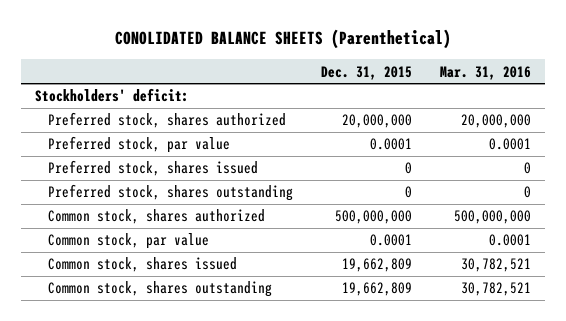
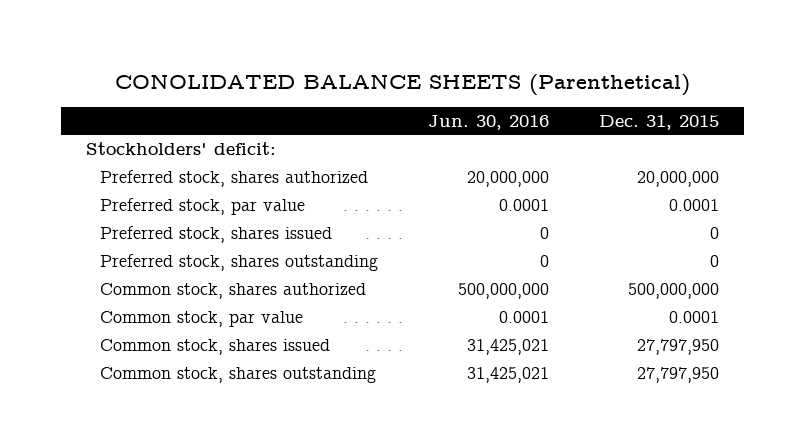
[440,65,532,80] Mar. 31, 2016 -> none
none -> [428,114,550,130] Jun. 30, 2016
[342,258,413,273] 19,662,809 -> [637,339,720,356] 27,797,950
[342,282,413,297] 19,662,809 -> [637,367,720,384] 27,797,950

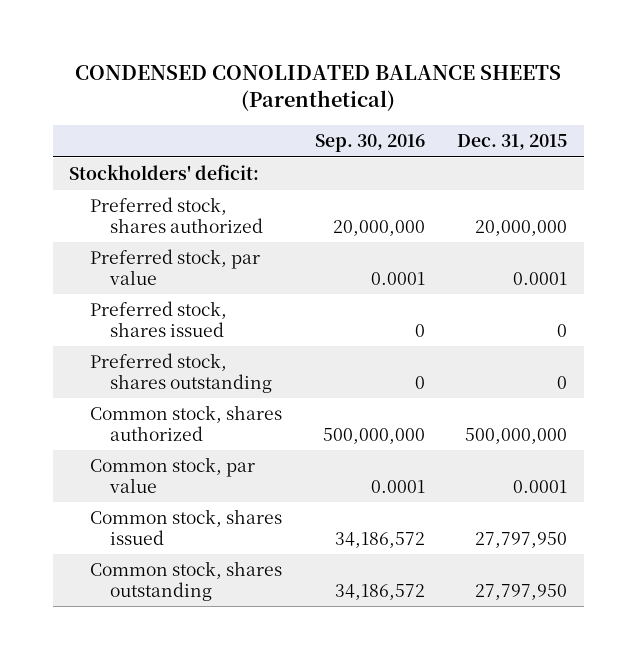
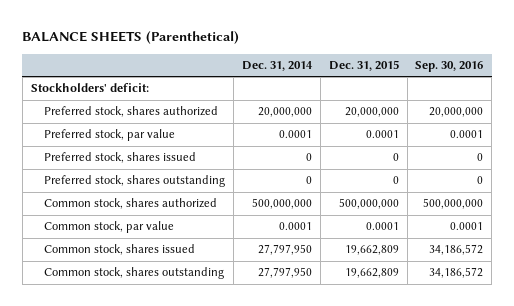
[75,65,562,112] CONDENSED CONOLIDATED BALANCE SHEETS (Parenthetical) -> [22,31,240,45] BALANCE SHEETS (Parenthetical)
none -> [241,60,313,71] Dec. 31, 2014
[475,531,568,548] 27,797,950 -> [344,245,399,256] 19,662,809
[475,583,568,600] 27,797,950 -> [344,268,399,279] 19,662,809

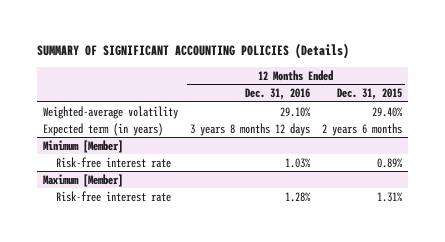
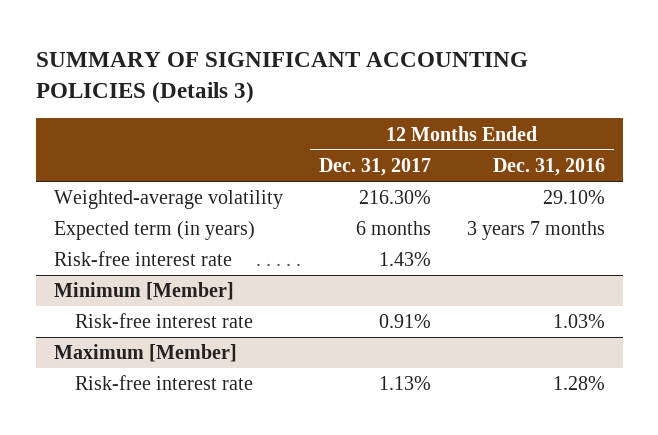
[36,43,349,60] SUMMARY OF SIGNIFICANT ACCOUNTING POLICIES (Details) -> [35,52,528,104] SUMMARY OF SIGNIFICANT ACCOUNTING POLICIES (Details 3)
[337,88,403,101] Dec. 31, 2015 -> none
none -> [318,158,431,177] Dec. 31, 2017
[189,122,310,136] 3 years 8 months 12 days -> [466,221,605,241] 3 years 7 months
none -> [53,251,232,267] Risk-free interest rate

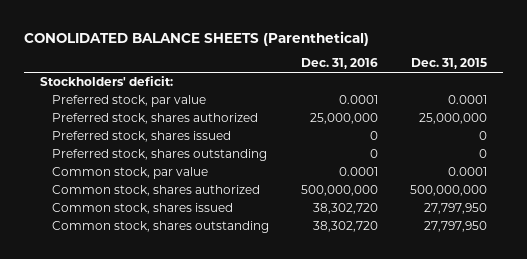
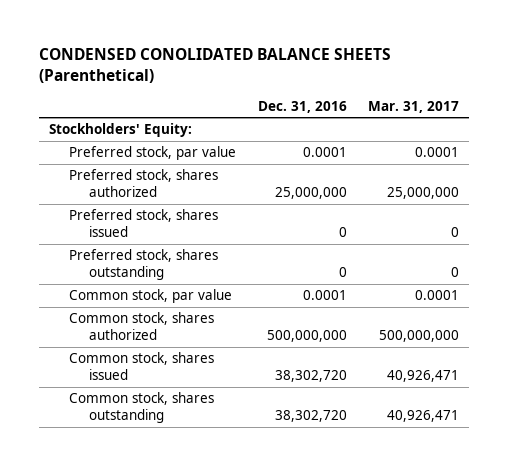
[24,30,370,46] CONOLIDATED BALANCE SHEETS (Parenthetical) -> [38,47,391,84] CONDENSED CONOLIDATED BALANCE SHEETS (Parenthetical)
[411,58,488,70] Dec. 31, 2015 -> none
none -> [367,101,459,114] Mar. 31, 2017
[40,75,174,86] Stockholders' deficit: -> [49,123,193,138] Stockholders' Equity:

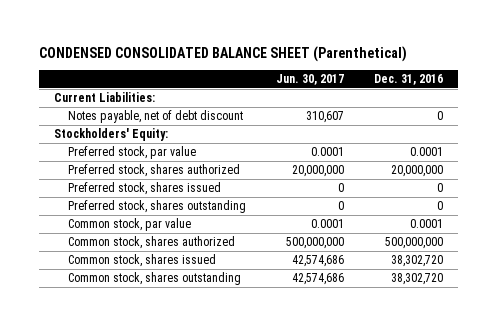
[38,47,391,84] CONDENSED CONOLIDATED BALANCE SHEETS (Parenthetical) -> [39,45,408,62] CONDENSED CONSOLIDATED BALANCE SHEET (Parenthetical)
[367,101,459,114] Mar. 31, 2017 -> none
none -> [275,74,344,86] Jun. 30, 2017
none -> [53,92,155,103] Current Liabilities:
none -> [68,110,244,124] Notes payable, net of debt discount
[274,187,347,200] 25,000,000 -> [390,165,443,178] 20,000,000

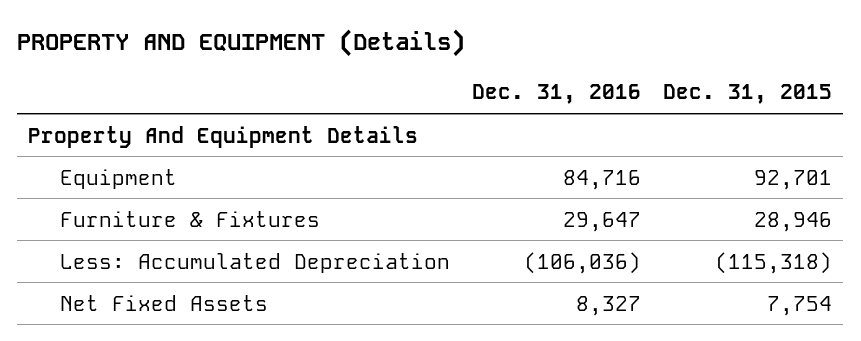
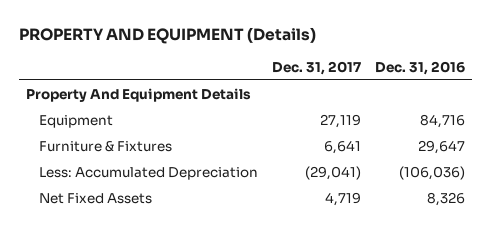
[663,84,833,105] Dec. 31, 2015 -> none
none -> [272,60,362,75] Dec. 31, 2017
[576,295,642,316] 8,327 -> [427,191,466,206] 8,326

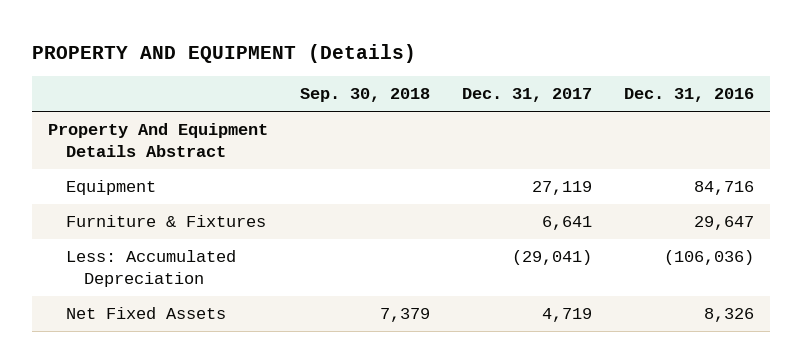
none -> [300,88,431,103] Sep. 30, 2018
[26,87,252,102] Property And Equipment Details -> [48,123,269,157] Property And Equipment Details Abstract

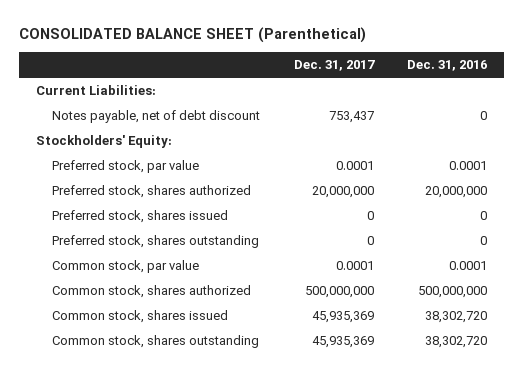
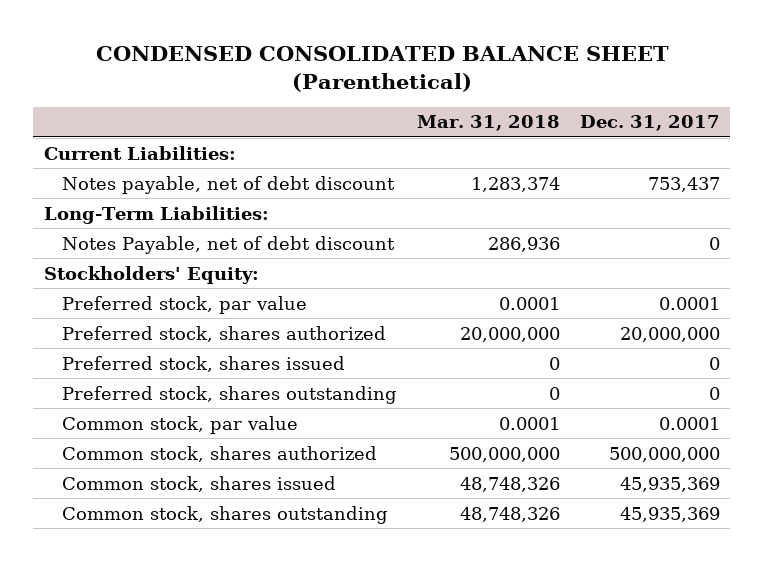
[19,27,367,44] CONSOLIDATED BALANCE SHEET (Parenthetical) -> [95,46,669,92] CONDENSED CONSOLIDATED BALANCE SHEET (Parenthetical)
[406,60,487,72] Dec. 31, 2016 -> none
none -> [417,115,561,132] Mar. 31, 2018
none -> [43,205,269,224] Long-Term Liabilities:
none -> [62,235,396,254] Notes Payable, net of debt discount

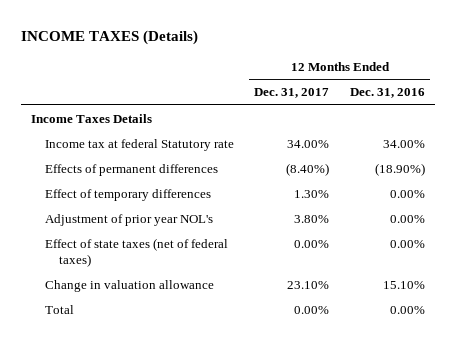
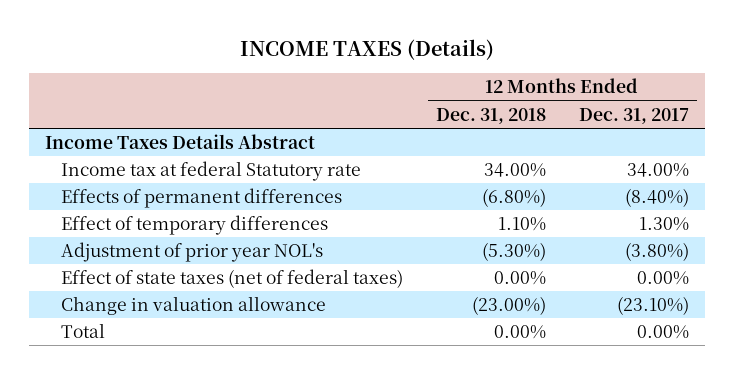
[349,88,425,99] Dec. 31, 2016 -> none
none -> [436,107,547,124] Dec. 31, 2018
[31,113,153,123] Income Taxes Details -> [45,134,316,150] Income Taxes Details Abstract
[294,214,330,223] 3.80% -> [624,242,689,262] (3.80%)
[287,280,330,289] 23.10% -> [616,296,689,316] (23.10%)

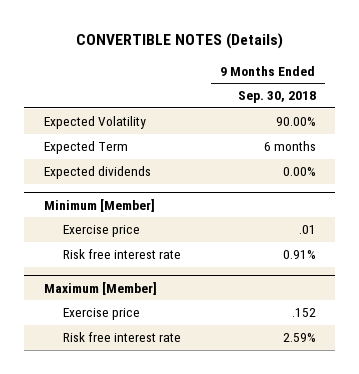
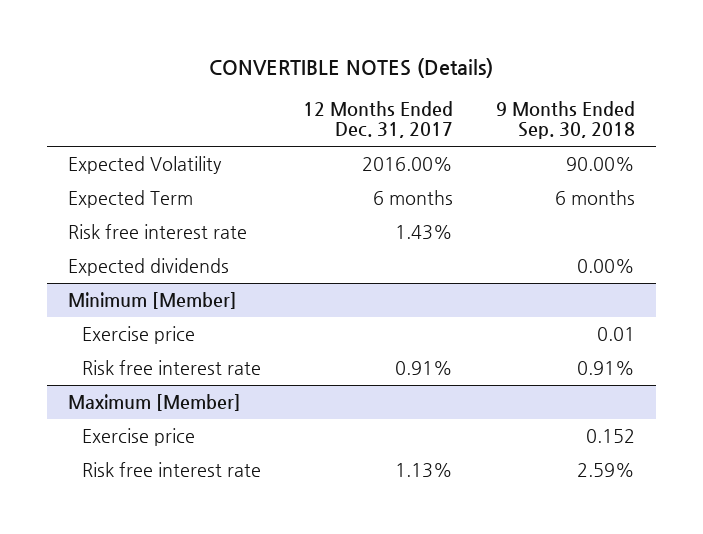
none -> [303,100,454,139] 12 Months Ended Dec. 31, 2017
none -> [68,223,248,239] Risk free interest rate
[298,225,316,235] .01 -> [596,326,635,341] 0.01
[291,308,316,318] .152 -> [585,428,635,443] 0.152

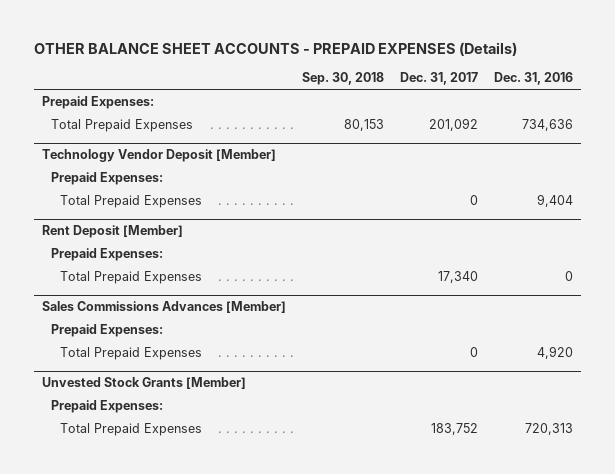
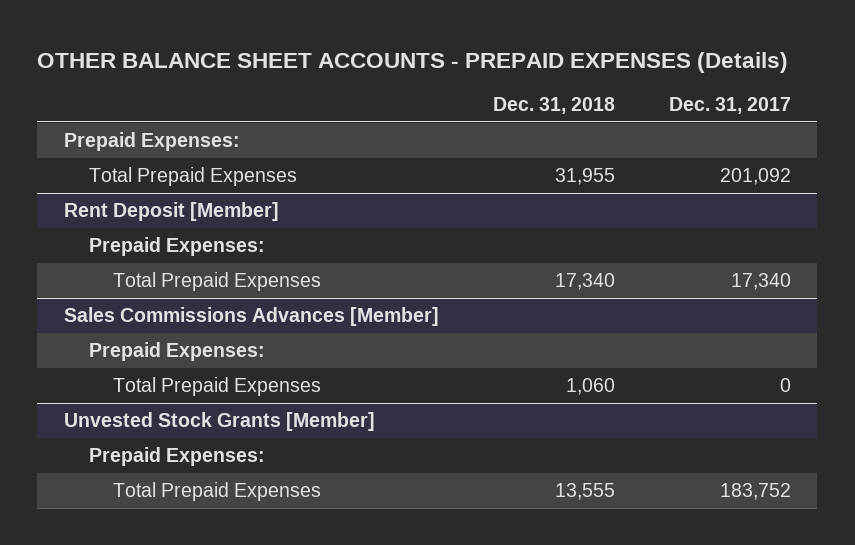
[302,72,385,86] Sep. 30, 2018 -> none
[493,72,573,86] Dec. 31, 2016 -> none
none -> [492,97,615,115] Dec. 31, 2018
[42,149,277,163] Technology Vendor Deposit [Member] -> none
[51,172,164,186] Prepaid Expenses: -> none
[60,195,203,209] Total Prepaid Expenses -> none

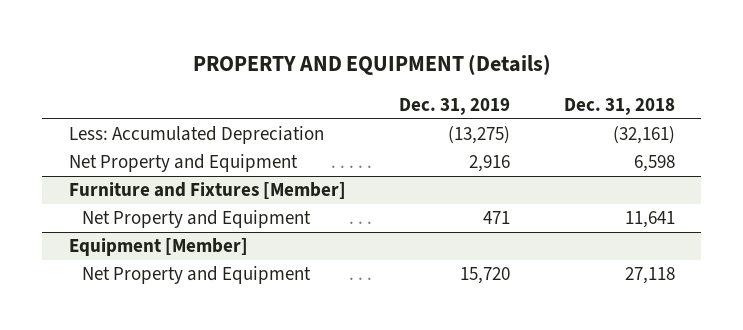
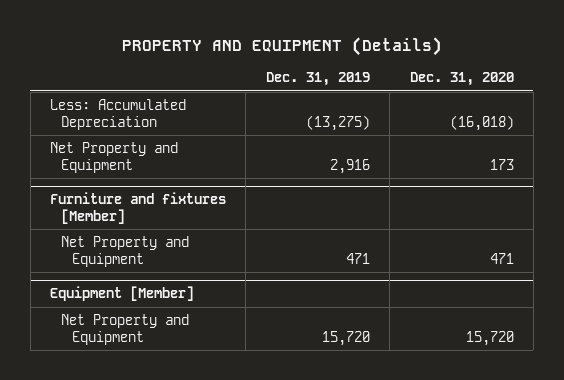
[563,97,675,115] Dec. 31, 2018 -> none
none -> [409,72,514,87] Dec. 31, 2020
[68,182,346,200] Furniture and Fixtures [Member] -> [50,192,227,225] Furniture and fixtures [Member]

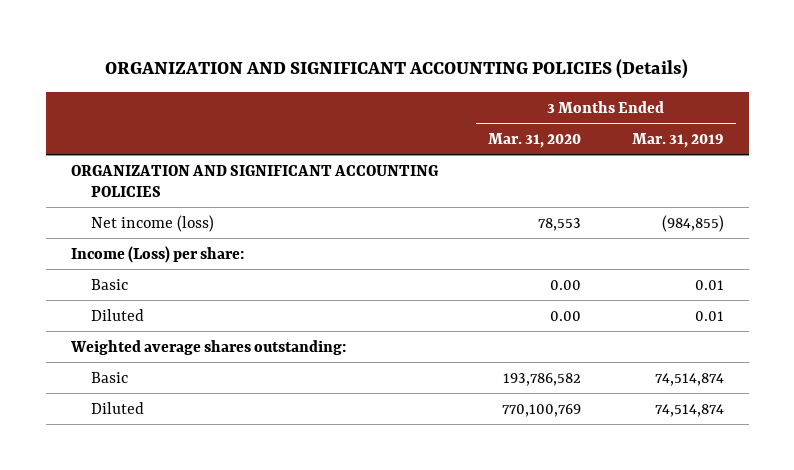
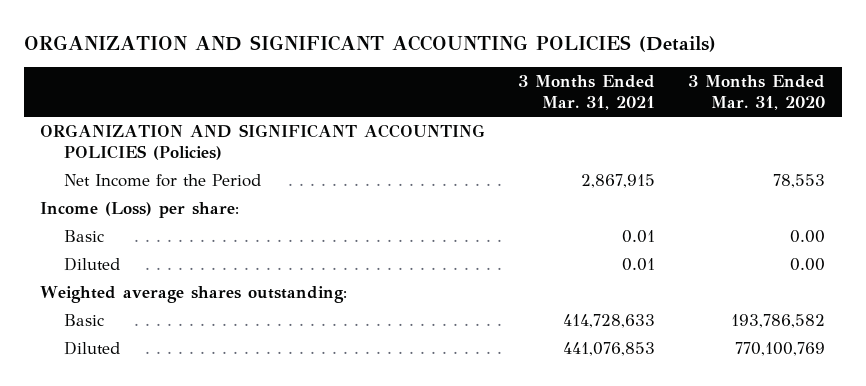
[631,132,724,148] Mar. 31, 2019 -> none
none -> [518,75,656,111] 3 Months Ended Mar. 31, 2021
[70,164,439,197] ORGANIZATION AND SIGNIFICANT ACCOUNTING POLICIES -> [40,123,486,160] ORGANIZATION AND SIGNIFICANT ACCOUNTING POLICIES (Policies)
[91,214,215,232] Net income (loss) -> [64,173,262,187] Net Income for the Period

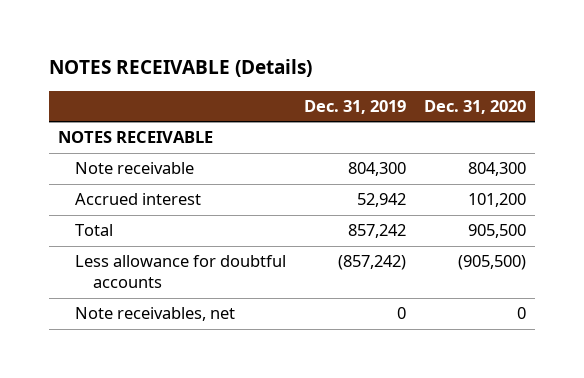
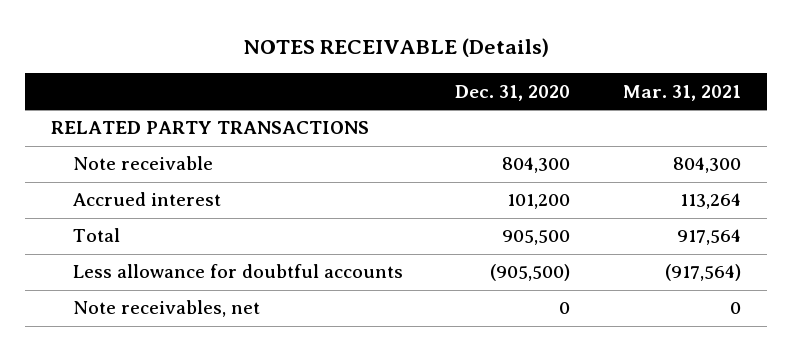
[304,99,407,114] Dec. 31, 2019 -> none
none -> [622,84,741,101] Mar. 31, 2021
[57,131,213,144] NOTES RECEIVABLE -> [51,121,370,135] RELATED PARTY TRANSACTIONS

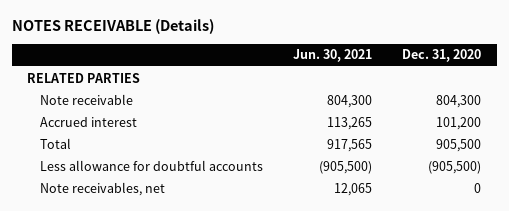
[622,84,741,101] Mar. 31, 2021 -> none
none -> [293,49,373,63] Jun. 30, 2021
[51,121,370,135] RELATED PARTY TRANSACTIONS -> [27,72,141,83] RELATED PARTIES

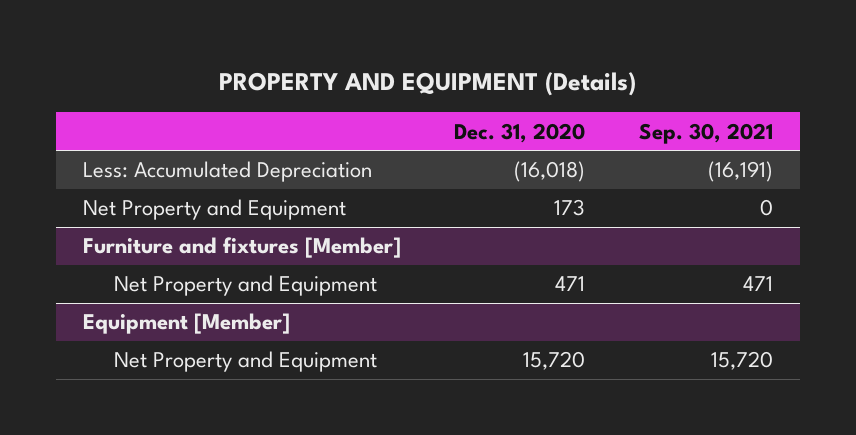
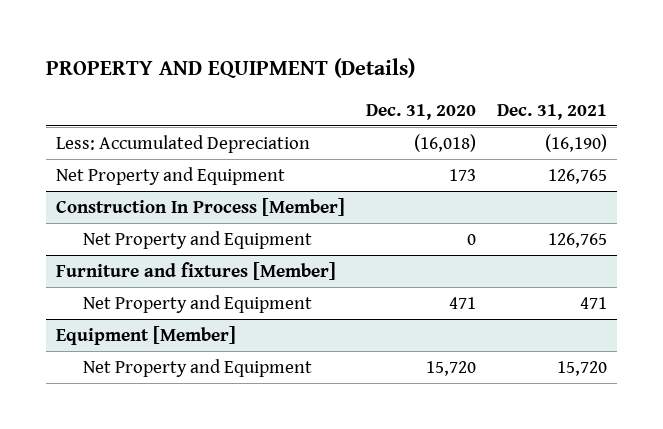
[639,122,774,144] Sep. 30, 2021 -> none
none -> [496,103,607,120] Dec. 31, 2021
none -> [56,197,346,216] Construction In Process [Member]
none -> [82,230,312,249] Net Property and Equipment

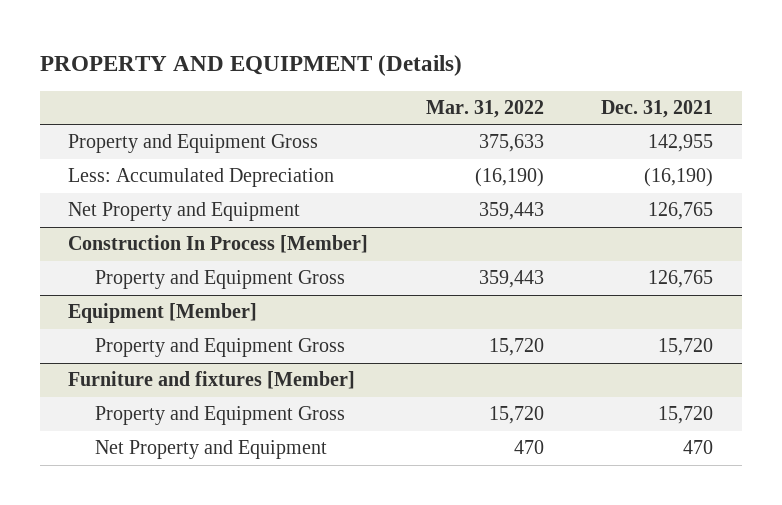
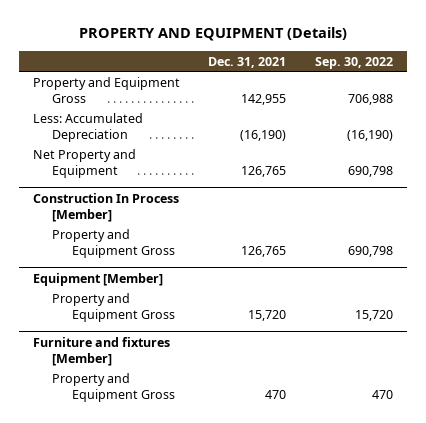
[425,99,544,118] Mar. 31, 2022 -> none
none -> [314,56,393,69] Sep. 30, 2022
[94,440,327,460] Net Property and Equipment -> none
[658,406,714,425] 15,720 -> [265,389,287,399] 470

